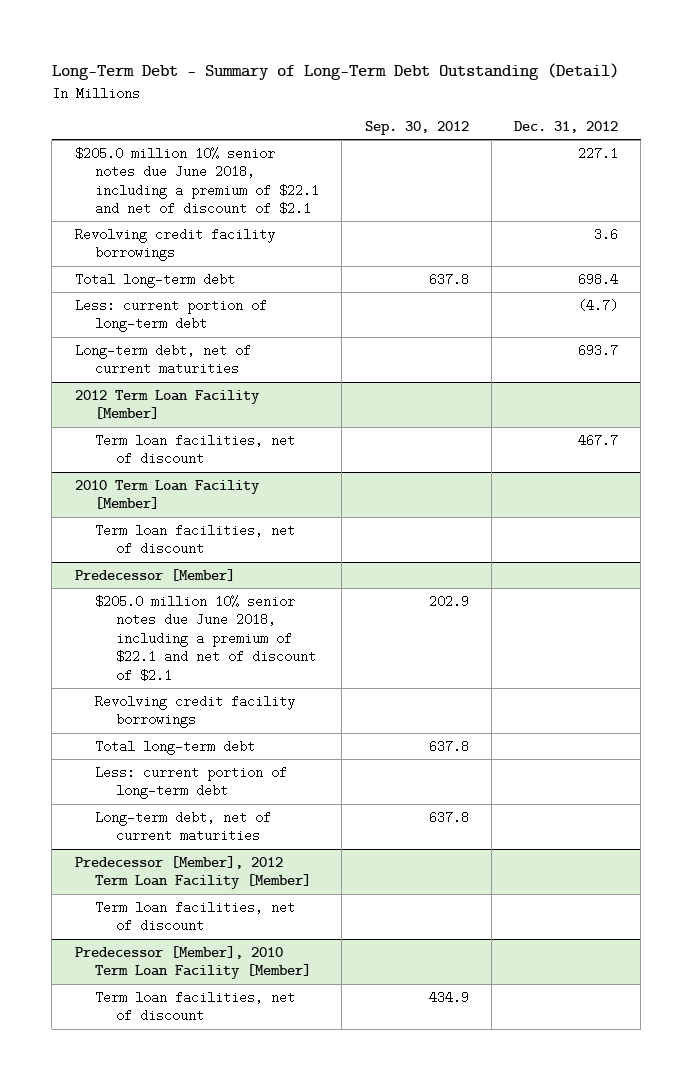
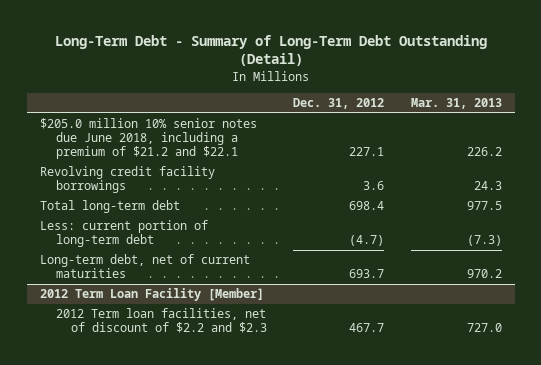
[364,121,469,136] Sep. 30, 2012 -> none
none -> [410,98,502,110] Mar. 31, 2013
[74,146,320,216] $205.0 million 10% senior notes due June 2018, including a premium of $22.1 and net of discount of $2.1 -> [39,118,257,160] $205.0 million 10% senior notes due June 2018, including a premium of $21.2 and $22.1
[74,479,260,510] 2010 Term Loan Facility [Member] -> none
[95,523,296,556] Term loan facilities, net of discount -> none
[74,568,235,581] Predecessor [Member] -> none
[95,594,316,682] $205.0 million 10% senior notes due June 2018, including a premium of $22.1 and net of discount of $2.1 -> none
[95,694,296,729] Revolving credit facility borrowings -> none
[95,739,256,755] Total long-term debt -> none
[95,765,288,800] Less: current portion of long-term debt -> none
[95,810,272,843] Long-term debt, net of current maturities -> none
[74,855,312,890] Predecessor [Member], 2012 Term Loan Facility [Member] -> none
[95,900,296,933] Term loan facilities, net of discount -> none
[74,945,312,980] Predecessor [Member], 2010 Term Loan Facility [Member] -> none
[95,990,296,1023] Term loan facilities, net of discount -> none
[95,433,296,466] Term loan facilities, net of discount -> [55,308,268,334] 2012 Term loan facilities, net of discount of $2.2 and $2.3

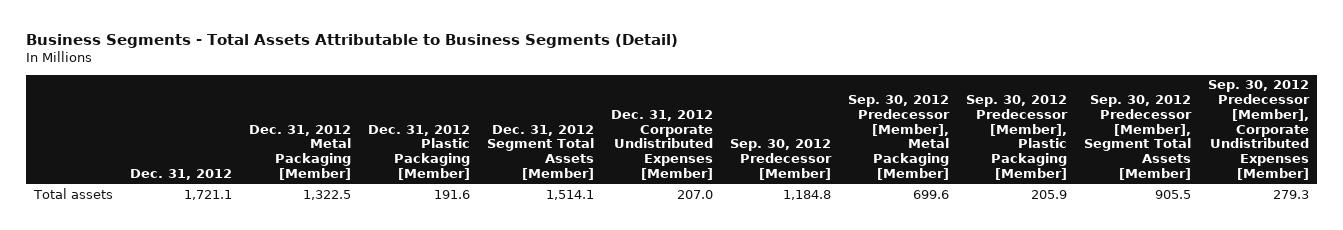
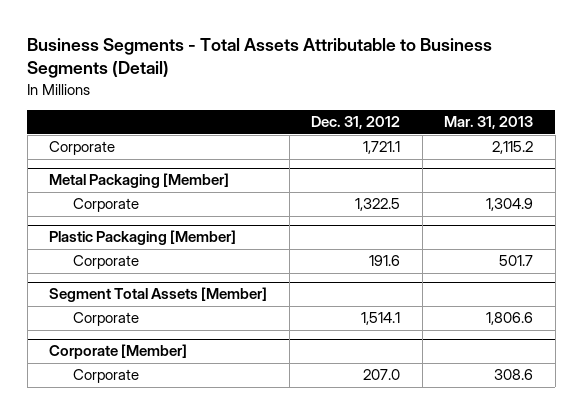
[249,124,352,180] Dec. 31, 2012 Metal Packaging [Member] -> none
[367,124,470,180] Dec. 31, 2012 Plastic Packaging [Member] -> none
[486,124,594,180] Dec. 31, 2012 Segment Total Assets [Member] -> none
[610,109,713,180] Dec. 31, 2012 Corporate Undistributed Expenses [Member] -> none
[729,139,832,180] Sep. 30, 2012 Predecessor [Member] -> none
[847,95,950,180] Sep. 30, 2012 Predecessor [Member], Metal Packaging [Member] -> none
[965,95,1068,180] Sep. 30, 2012 Predecessor [Member], Plastic Packaging [Member] -> none
[1083,95,1192,180] Sep. 30, 2012 Predecessor [Member], Segment Total Assets [Member] -> none
[1207,80,1310,180] Sep. 30, 2012 Predecessor [Member], Corporate Undistributed Expenses [Member] -> none
none -> [444,116,534,130] Mar. 31, 2013
[33,187,114,199] Total assets -> [49,141,116,156] Corporate
none -> [49,173,230,189] Metal Packaging [Member]
none -> [72,198,139,213] Corporate
none -> [49,230,237,246] Plastic Packaging [Member]
none -> [72,255,139,270] Corporate
none -> [49,287,268,303] Segment Total Assets [Member]
none -> [72,312,139,327] Corporate
none -> [49,344,188,360] Corporate [Member]
none -> [72,369,139,384] Corporate

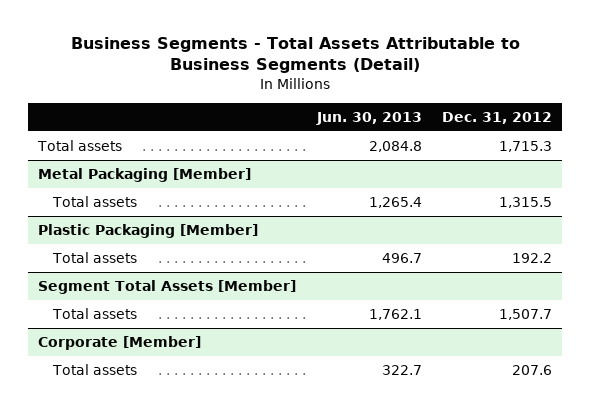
[444,116,534,130] Mar. 31, 2013 -> none
none -> [315,111,422,125] Jun. 30, 2013
[49,141,116,156] Corporate -> none
none -> [37,139,123,151] Total assets
[72,198,139,213] Corporate -> none
none -> [51,195,137,207] Total assets
[72,255,139,270] Corporate -> none
none -> [51,251,137,263] Total assets
[72,312,139,327] Corporate -> none
none -> [51,307,137,319] Total assets
[72,369,139,384] Corporate -> none
none -> [51,363,137,375] Total assets

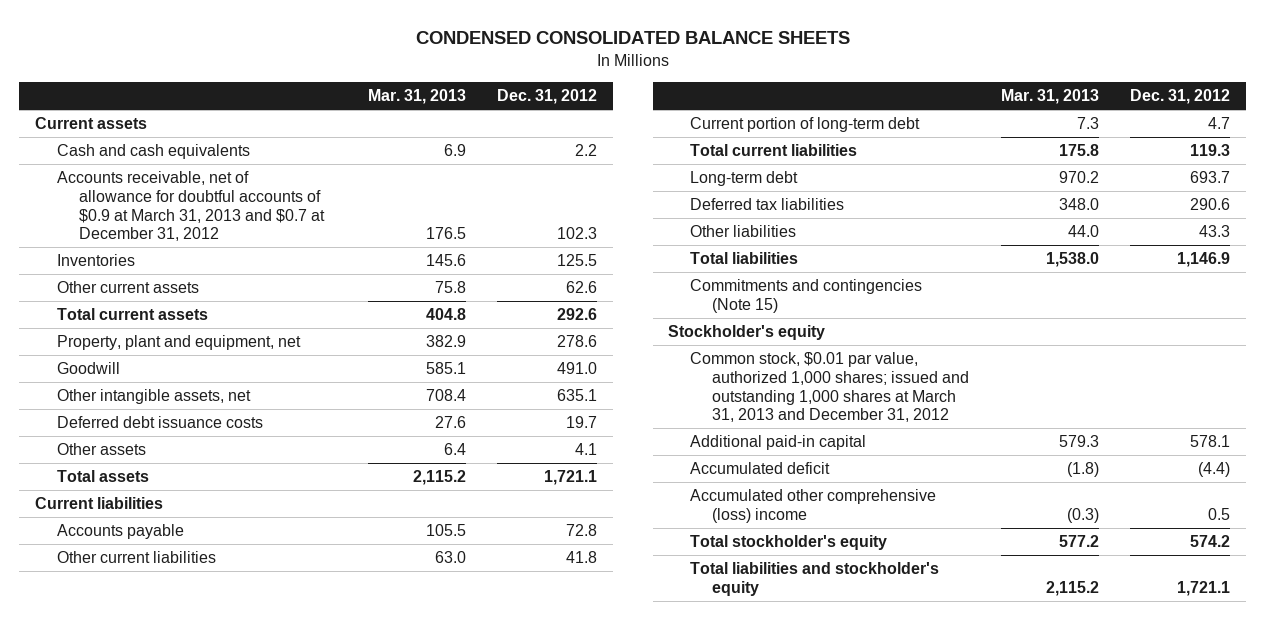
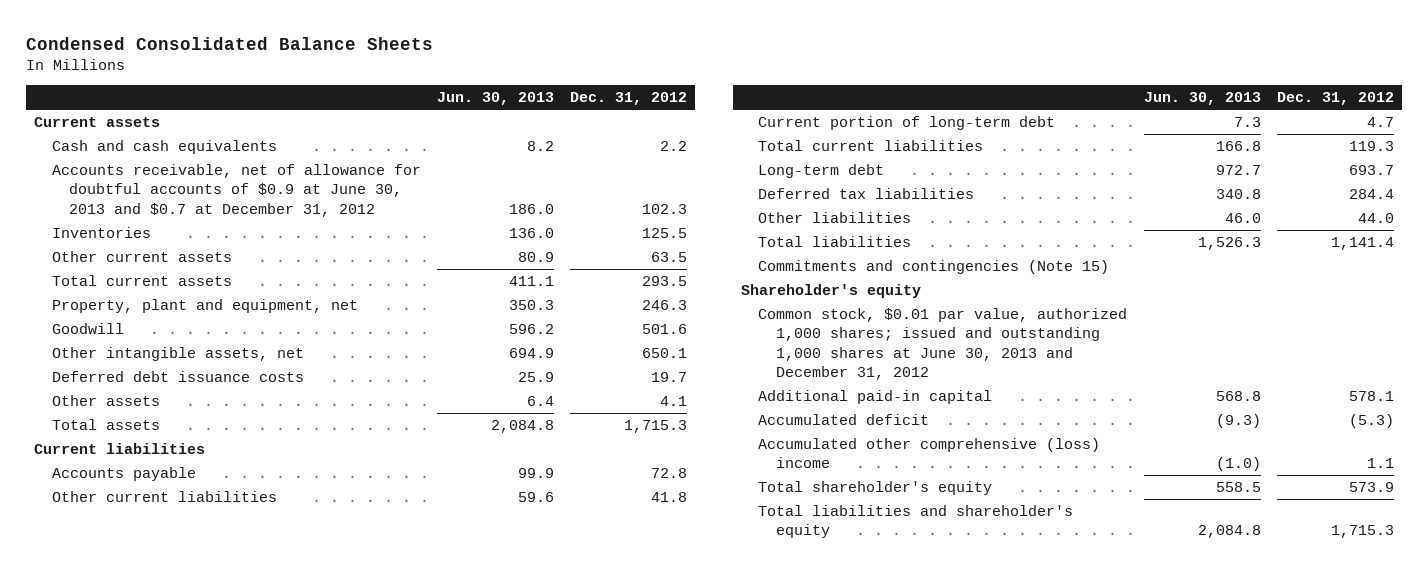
[415,31,850,45] CONDENSED CONSOLIDATED BALANCE SHEETS -> [26,36,434,50] Condensed Consolidated Balance Sheets
[367,89,466,105] Mar. 31, 2013 -> none
none -> [436,92,554,106] Jun. 30, 2013
[57,171,326,242] Accounts receivable, net of allowance for doubtful accounts of $0.9 at March 31, 2013 and $0.7 at December 31, 2012 -> [51,163,421,217] Accounts receivable, net of allowance for doubtful accounts of $0.9 at June 30, 2013 and $0.7 at December 31, 2012
[565,281,597,294] 62.6 -> [650,251,687,262] 63.5
[556,308,597,321] 292.6 -> [641,275,687,286] 293.5
[556,335,597,348] 278.6 -> [641,299,687,310] 246.3
[556,362,597,375] 491.0 -> [641,323,687,334] 501.6
[556,389,597,402] 635.1 -> [641,347,687,358] 650.1
[543,470,597,486] 1,721.1 -> [623,419,687,433] 1,715.3
[1190,198,1231,211] 290.6 -> [1348,188,1394,199] 284.4
[1199,225,1231,238] 43.3 -> [1357,212,1394,223] 44.0
[1177,252,1231,268] 1,146.9 -> [1330,236,1394,250] 1,141.4
[668,325,826,341] Stockholder's equity -> [741,283,922,298] Shareholder's equity
[690,352,970,423] Common stock, $0.01 par value, authorized 1,000 shares; issued and outstanding 1,000 shares at March 31, 2013 and December 31, 2012 -> [758,307,1128,381] Common stock, $0.01 par value, authorized 1,000 shares; issued and outstanding 1,000 shares at June 30, 2013 and December 31, 2012
[1198,462,1231,478] (4.4) -> [1348,413,1394,428] (5.3)
[1208,507,1231,520] 0.5 -> [1366,458,1394,469] 1.1
[690,535,888,551] Total stockholder's equity -> [758,480,993,495] Total shareholder's equity
[1190,535,1231,548] 574.2 -> [1348,481,1394,492] 573.9
[690,562,940,596] Total liabilities and stockholder's equity -> [758,504,1074,539] Total liabilities and shareholder's equity
[1177,580,1231,596] 1,721.1 -> [1330,525,1394,539] 1,715.3

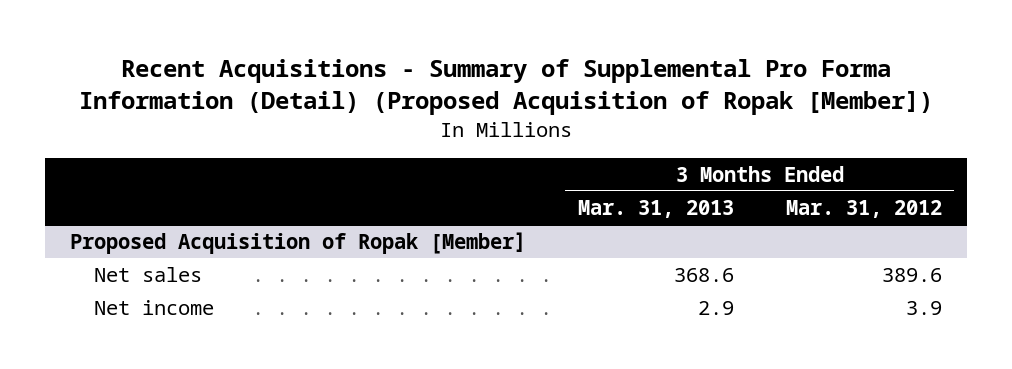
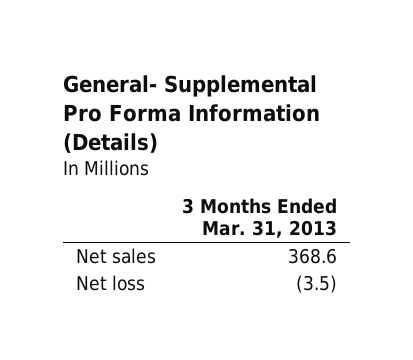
[78,58,933,115] Recent Acquisitions - Summary of Supplemental Pro Forma Information (Detail) (Proposed Acquisition of Ropak [Member]) -> [62,74,320,153] General- Supplemental Pro Forma Information (Details)
[785,200,942,219] Mar. 31, 2012 -> none
[70,232,527,255] Proposed Acquisition of Ropak [Member] -> none
[93,300,214,316] Net income -> [76,275,146,292] Net loss
[697,301,734,316] 2.9 -> [296,275,338,294] (3.5)

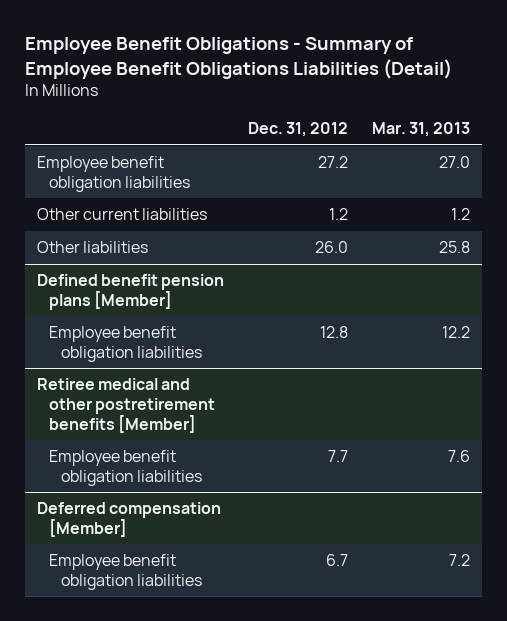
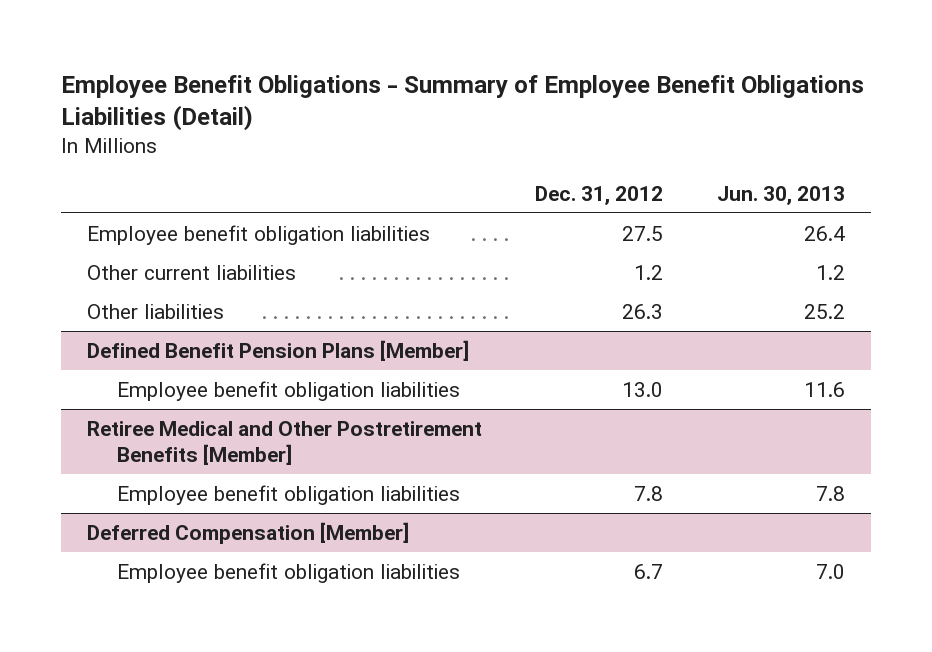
[372,122,471,138] Mar. 31, 2013 -> none
none -> [716,185,845,205] Jun. 30, 2013
[318,156,349,169] 27.2 -> [622,225,664,241] 27.5
[315,241,349,254] 26.0 -> [622,303,664,319] 26.3
[37,274,225,310] Defined benefit pension plans [Member] -> [87,339,470,361] Defined Benefit Pension Plans [Member]
[320,326,349,339] 12.8 -> [622,381,664,397] 13.0
[37,378,216,433] Retiree medical and other postretirement benefits [Member] -> [87,420,483,466] Retiree Medical and Other Postretirement Benefits [Member]
[328,450,349,463] 7.7 -> [634,485,664,501] 7.8
[37,502,222,537] Deferred compensation [Member] -> [87,521,410,544] Deferred Compensation [Member]

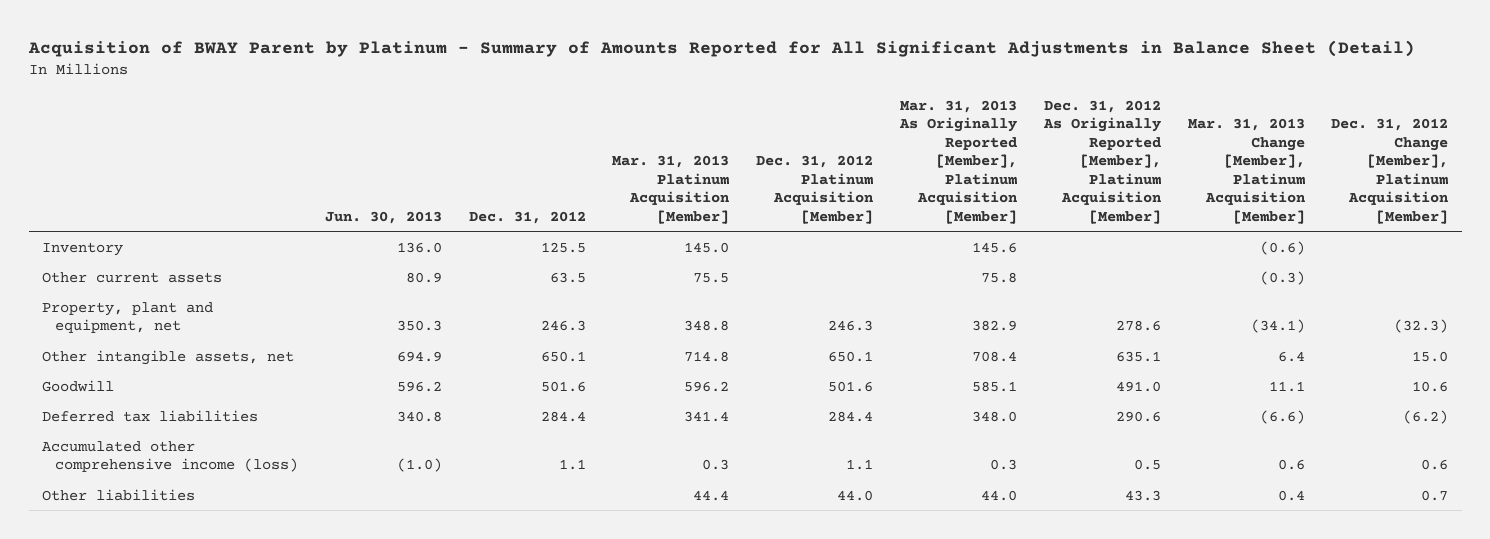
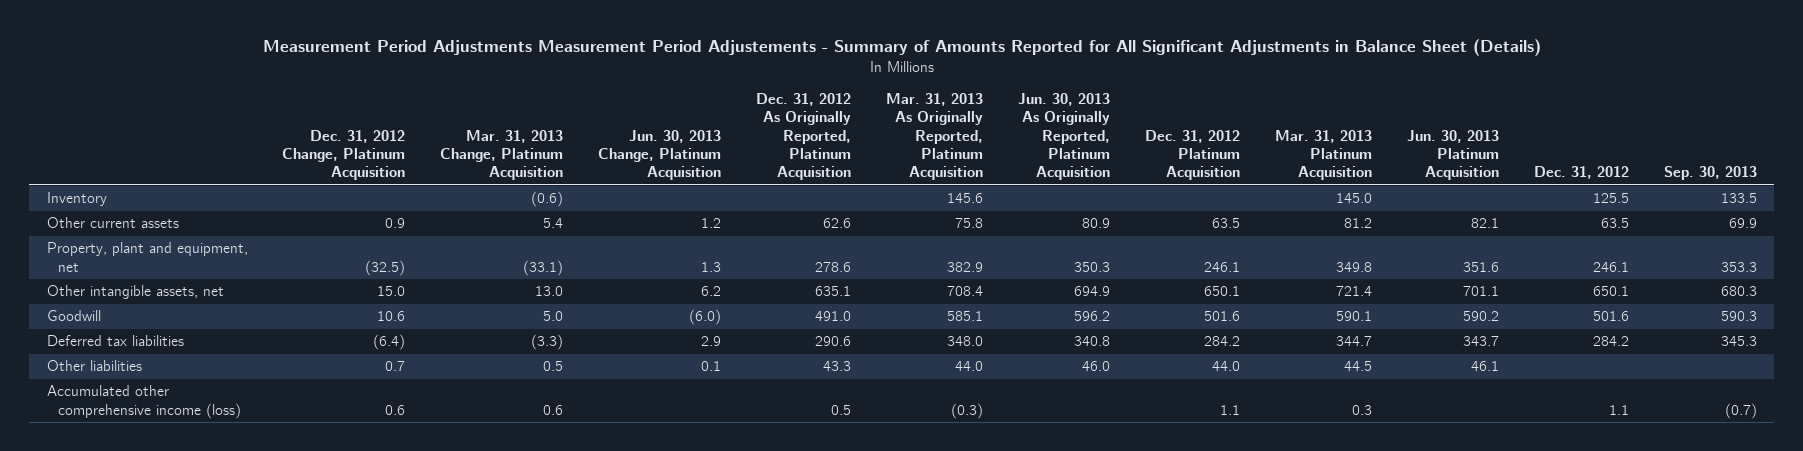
[27,40,1415,58] Acquisition of BWAY Parent by Platinum - Summary of Amounts Reported for All Significant Adjustments in Balance Sheet (Detail) -> [262,38,1541,56] Measurement Period Adjustments Measurement Period Adjustements - Summary of Amounts Reported for All Significant Adjustments in Balance Sheet (Details)
[324,210,442,224] Jun. 30, 2013 -> none
[612,155,731,224] Mar. 31, 2013 Platinum Acquisition [Member] -> none
[756,155,875,224] Dec. 31, 2012 Platinum Acquisition [Member] -> none
[898,99,1018,224] Mar. 31, 2013 As Originally Reported [Member], Platinum Acquisition [Member] -> none
[1042,99,1162,224] Dec. 31, 2012 As Originally Reported [Member], Platinum Acquisition [Member] -> none
[1187,118,1306,224] Mar. 31, 2013 Change [Member], Platinum Acquisition [Member] -> none
[1331,118,1450,224] Dec. 31, 2012 Change [Member], Platinum Acquisition [Member] -> none
none -> [282,129,406,181] Dec. 31, 2012 Change, Platinum Acquisition
none -> [440,129,564,181] Mar. 31, 2013 Change, Platinum Acquisition
none -> [598,129,722,181] Jun. 30, 2013 Change, Platinum Acquisition
none -> [756,92,852,181] Dec. 31, 2012 As Originally Reported, Platinum Acquisition
none -> [886,92,984,181] Mar. 31, 2013 As Originally Reported, Platinum Acquisition
none -> [1018,92,1111,181] Jun. 30, 2013 As Originally Reported, Platinum Acquisition
none -> [1144,129,1240,181] Dec. 31, 2012 Platinum Acquisition
none -> [1274,129,1372,181] Mar. 31, 2013 Platinum Acquisition
none -> [1406,129,1499,181] Jun. 30, 2013 Platinum Acquisition
none -> [1663,166,1757,181] Sep. 30, 2013
[540,320,586,332] 246.3 -> [1592,261,1629,272] 246.1
[540,410,586,422] 284.4 -> [1592,336,1629,347] 284.2
[42,440,299,473] Accumulated other comprehensive income (loss) -> [46,385,242,419] Accumulated other comprehensive income (loss)

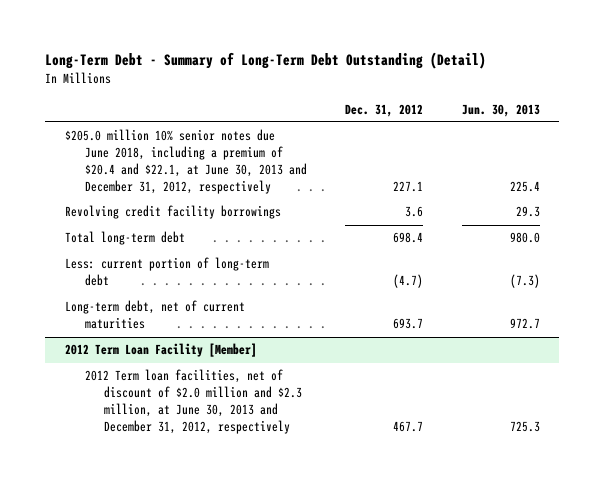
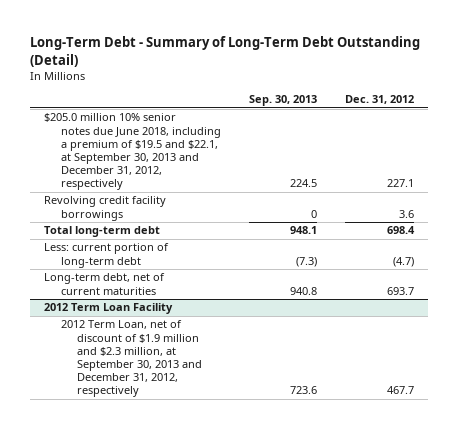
[461,103,540,117] Jun. 30, 2013 -> none
none -> [248,95,317,107] Sep. 30, 2013
[64,129,307,194] $205.0 million 10% senior notes due June 2018, including a premium of $20.4 and $22.1, at June 30, 2013 and December 31, 2012, respectively -> [44,113,221,191] $205.0 million 10% senior notes due June 2018, including a premium of $19.5 and $22.1, at September 30, 2013 and December 31, 2012, respectively
[64,343,257,358] 2012 Term Loan Facility [Member] -> [44,303,174,315] 2012 Term Loan Facility
[84,369,303,434] 2012 Term loan facilities, net of discount of $2.0 million and $2.3 million, at June 30, 2013 and December 31, 2012, respectively -> [60,320,203,398] 2012 Term Loan, net of discount of $1.9 million and $2.3 million, at September 30, 2013 and December 31, 2012, respectively

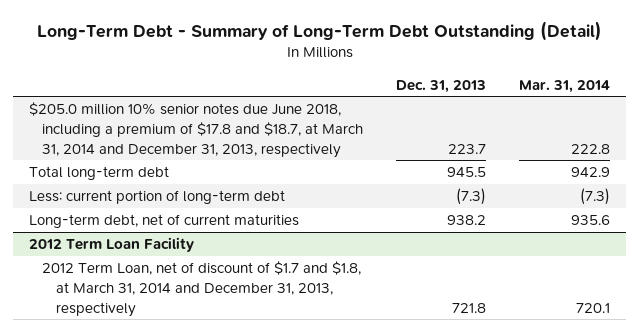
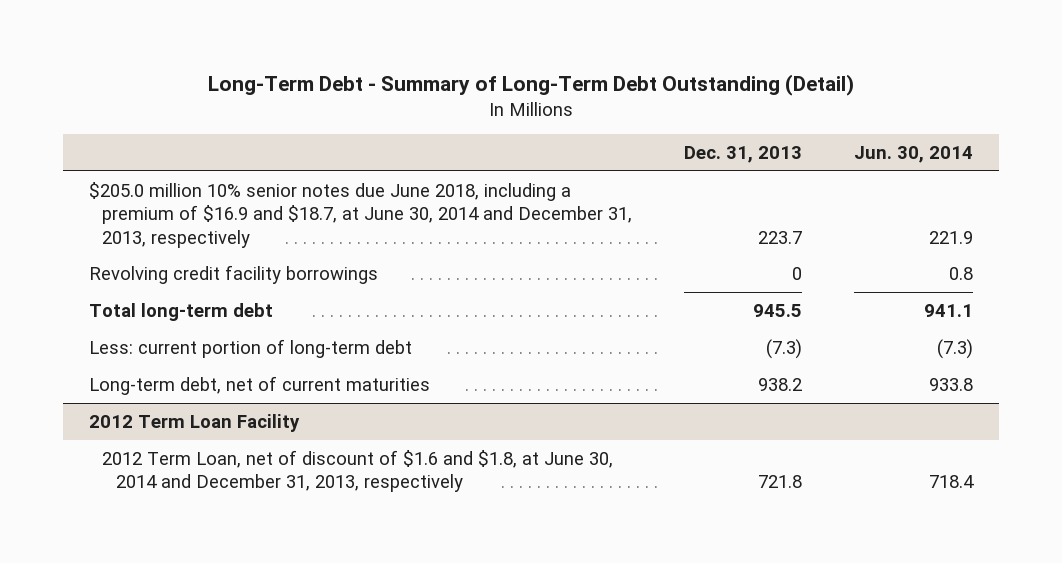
[518,79,610,93] Mar. 31, 2014 -> none
none -> [854,146,974,164] Jun. 30, 2014
[29,102,364,158] $205.0 million 10% senior notes due June 2018, including a premium of $17.8 and $18.7, at March 31, 2014 and December 31, 2013, respectively -> [88,181,633,248] $205.0 million 10% senior notes due June 2018, including a premium of $16.9 and $18.7, at June 30, 2014 and December 31, 2013, respectively
none -> [88,264,378,284] Revolving credit facility borrowings
[42,261,362,317] 2012 Term Loan, net of discount of $1.7 and $1.8, at March 31, 2014 and December 31, 2013, respectively -> [102,449,614,493] 2012 Term Loan, net of discount of $1.6 and $1.8, at June 30, 2014 and December 31, 2013, respectively

